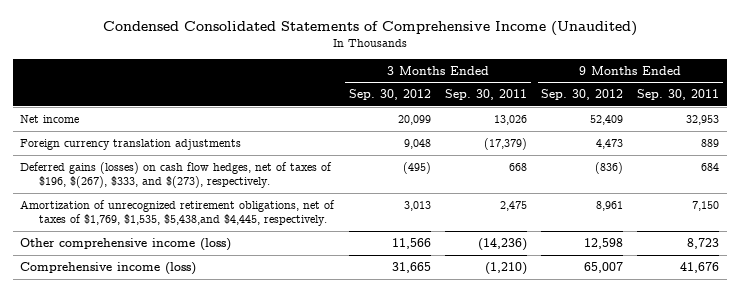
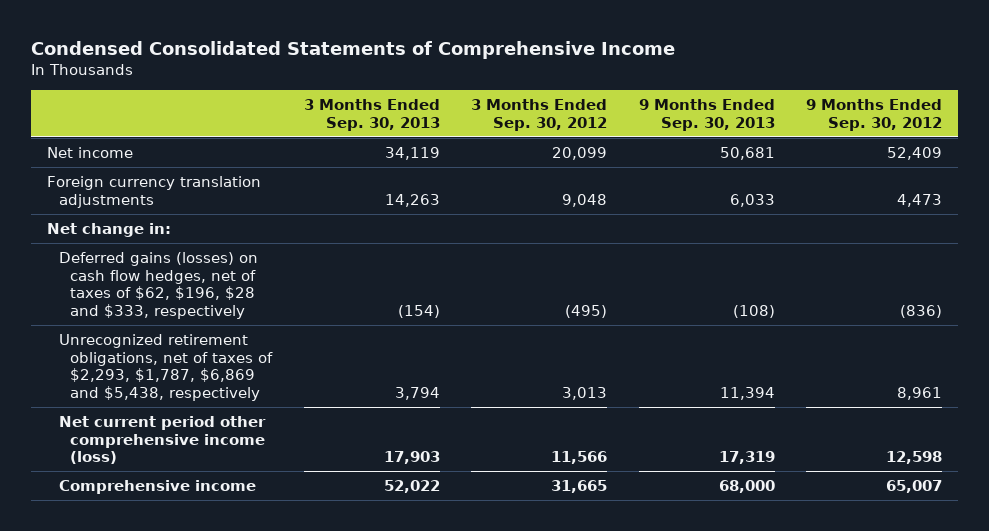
[102,21,637,37] Condensed Consolidated Statements of Comprehensive Income (Unaudited) -> [31,40,676,59] Condensed Consolidated Statements of Comprehensive Income
[444,89,527,101] Sep. 30, 2011 -> none
[637,89,720,101] Sep. 30, 2011 -> none
none -> [303,99,440,131] 3 Months Ended Sep. 30, 2013
none -> [638,99,775,131] 9 Months Ended Sep. 30, 2013
none -> [46,223,171,238] Net change in:
[20,161,333,189] Deferred gains (losses) on cash flow hedges, net of taxes of $196, $(267), $333, and $(273), respectively. -> [58,252,258,319] Deferred gains (losses) on cash flow hedges, net of taxes of $62, $196, $28 and $333, respectively
[20,199,336,227] Amortization of unrecognized retirement obligations, net of taxes of $1,769, $1,535, $5,438,and $4,445, respectively. -> [58,334,274,401] Unrecognized retirement obligations, net of taxes of $2,293, $1,787, $6,869 and $5,438, respectively
[20,237,232,251] Other comprehensive income (loss) -> [58,416,266,465] Net current period other comprehensive income (loss)
[20,261,197,275] Comprehensive income (loss) -> [58,480,256,495] Comprehensive income

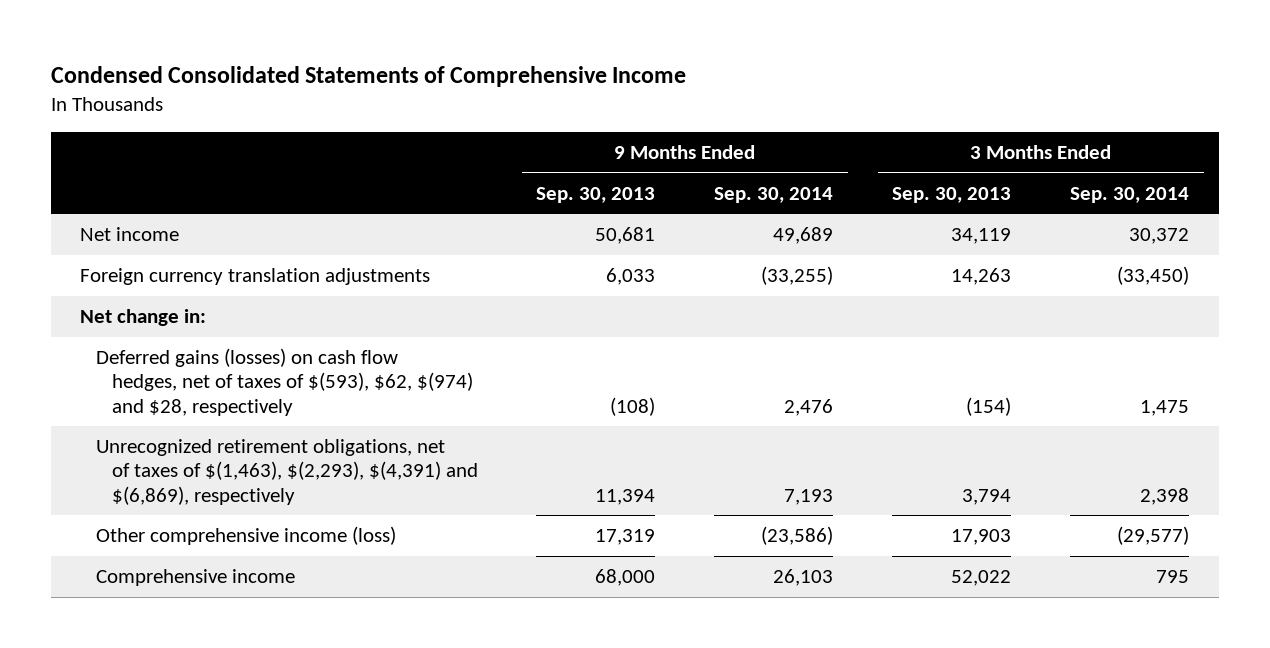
[471,99,608,131] 3 Months Ended Sep. 30, 2012 -> none
[806,99,943,131] 9 Months Ended Sep. 30, 2012 -> none
none -> [714,186,834,203] Sep. 30, 2014
none -> [1070,186,1190,203] Sep. 30, 2014
[58,252,258,319] Deferred gains (losses) on cash flow hedges, net of taxes of $62, $196, $28 and $333, respectively -> [95,348,473,416] Deferred gains (losses) on cash flow hedges, net of taxes of $(593), $62, $(974) and $28, respectively
[58,334,274,401] Unrecognized retirement obligations, net of taxes of $2,293, $1,787, $6,869 and $5,438, respectively -> [95,439,478,505] Unrecognized retirement obligations, net of taxes of $(1,463), $(2,293), $(4,391) and $(6,869), respectively
[58,416,266,465] Net current period other comprehensive income (loss) -> [95,526,396,546] Other comprehensive income (loss)

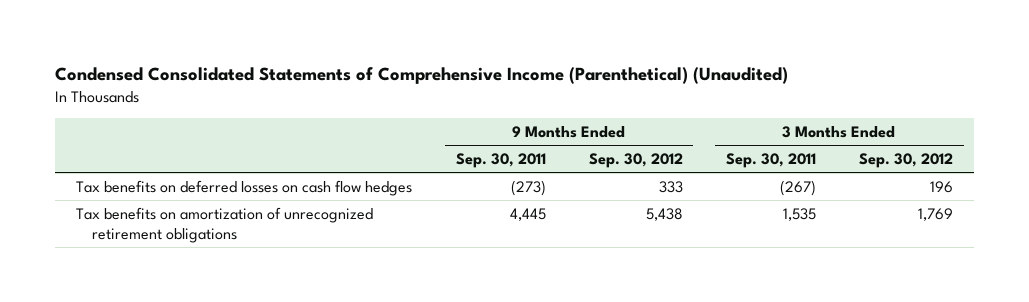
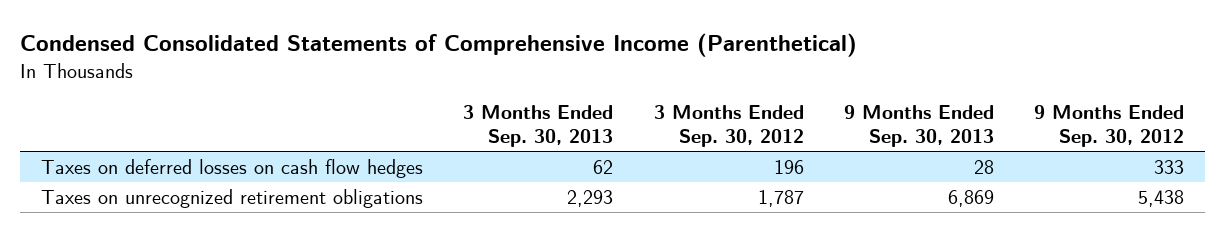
[54,67,788,85] Condensed Consolidated Statements of Comprehensive Income (Parenthetical) (Unaudited) -> [20,33,858,58] Condensed Consolidated Statements of Comprehensive Income (Parenthetical)
[455,152,546,168] Sep. 30, 2011 -> none
[725,152,816,168] Sep. 30, 2011 -> none
none -> [463,105,614,148] 3 Months Ended Sep. 30, 2013
none -> [843,105,994,148] 9 Months Ended Sep. 30, 2013
[76,179,413,196] Tax benefits on deferred losses on cash flow hedges -> [40,158,423,178] Taxes on deferred losses on cash flow hedges
[76,206,374,243] Tax benefits on amortization of unrecognized retirement obligations -> [40,188,423,208] Taxes on unrecognized retirement obligations
[917,207,953,221] 1,769 -> [757,189,804,207] 1,787

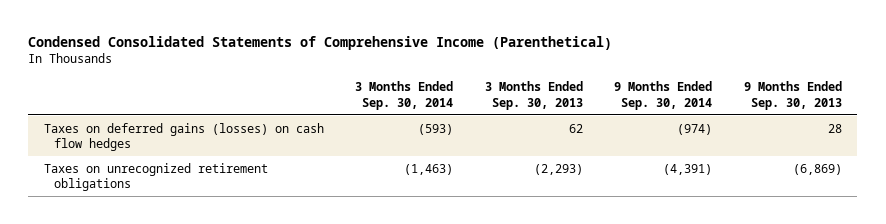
[653,105,804,148] 3 Months Ended Sep. 30, 2012 -> none
[1034,105,1185,148] 9 Months Ended Sep. 30, 2012 -> none
none -> [355,81,454,110] 3 Months Ended Sep. 30, 2014
none -> [614,81,713,110] 9 Months Ended Sep. 30, 2014
[40,158,423,178] Taxes on deferred losses on cash flow hedges -> [43,122,324,151] Taxes on deferred gains (losses) on cash flow hedges
[567,189,614,207] 2,293 -> [533,163,583,175] (2,293)
[947,189,994,207] 6,869 -> [792,163,842,175] (6,869)

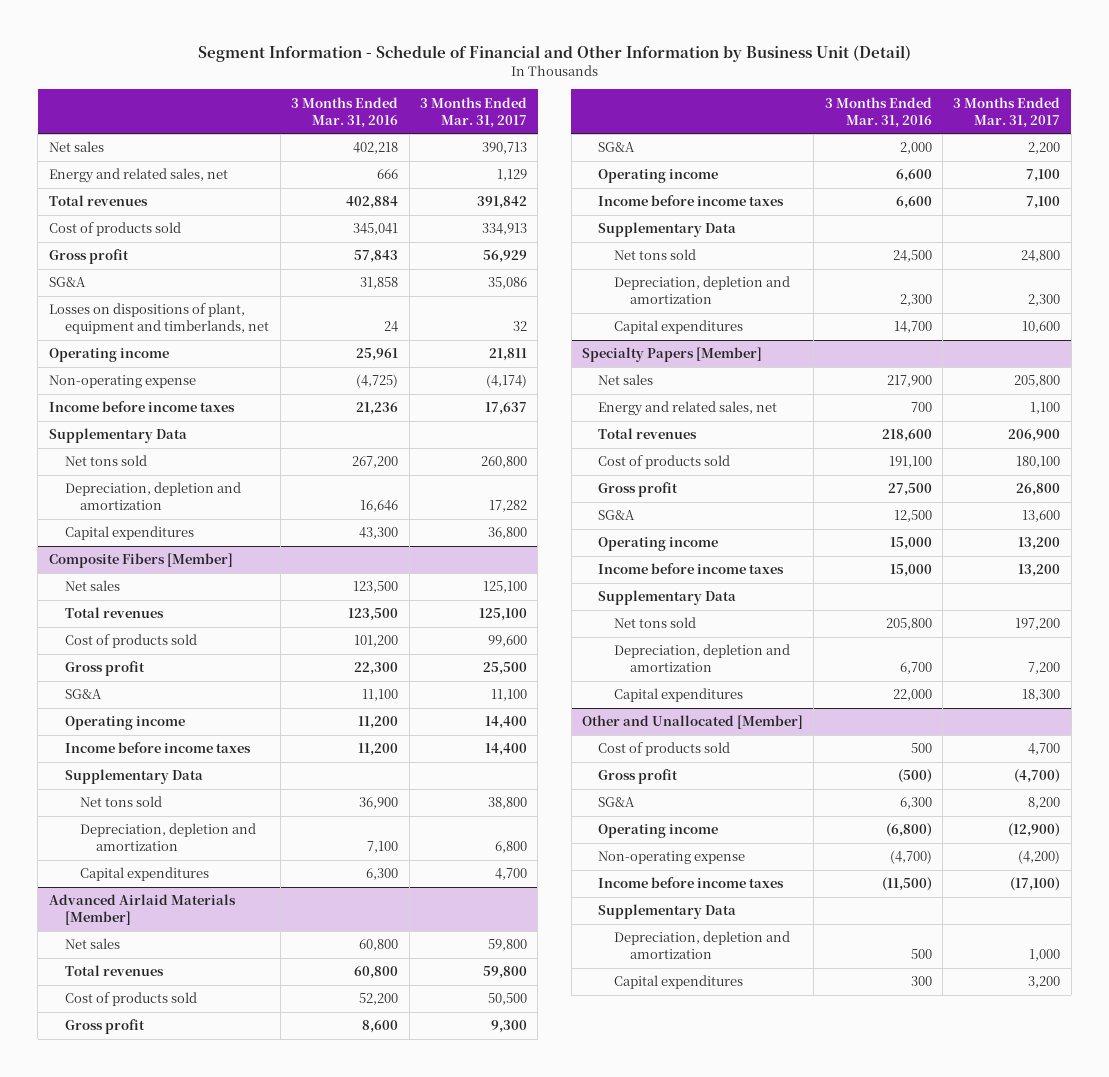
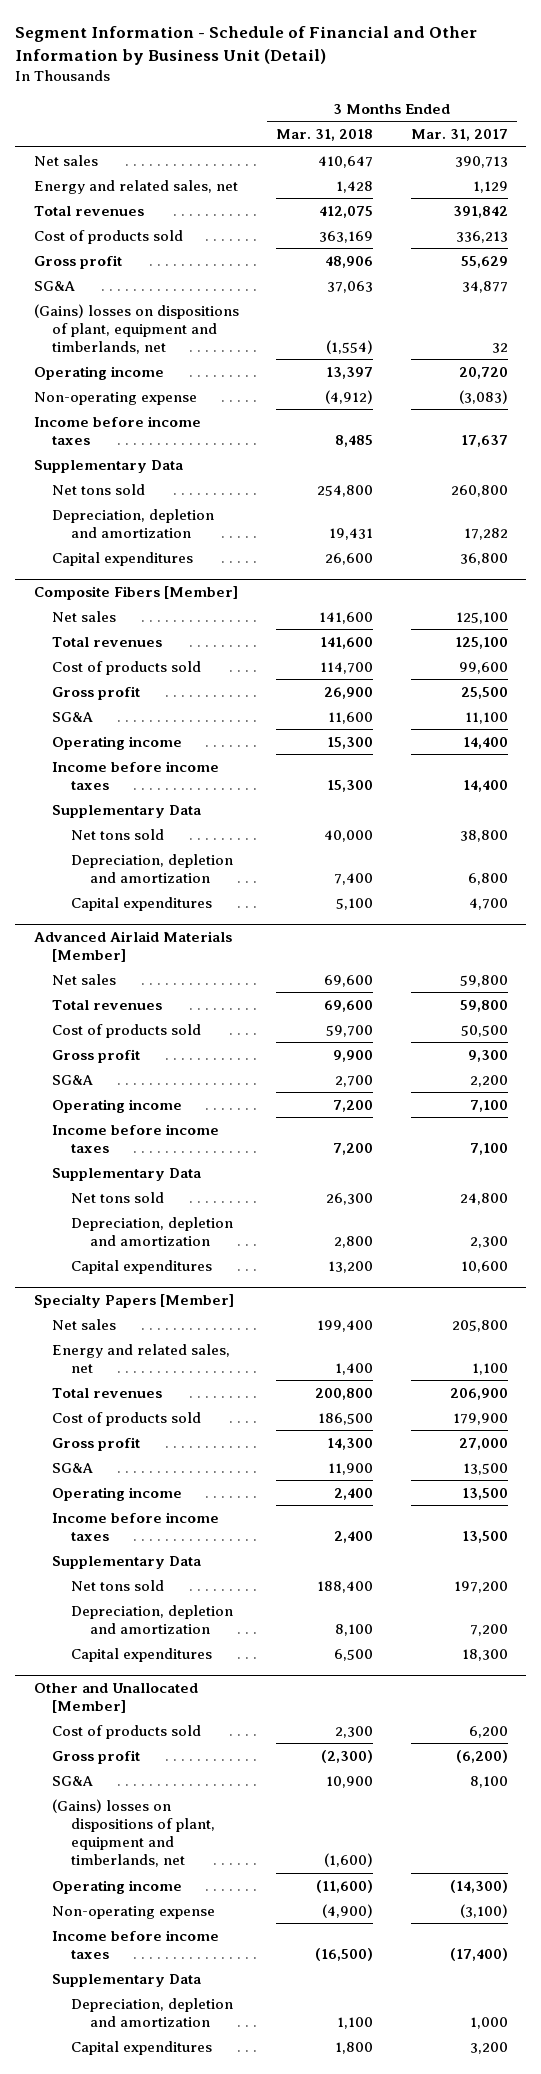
[291,96,399,128] 3 Months Ended Mar. 31, 2016 -> none
none -> [276,129,374,142] Mar. 31, 2018
[482,223,528,236] 334,913 -> [455,230,508,243] 336,213
[483,250,528,264] 56,929 -> [460,255,508,268] 55,629
[488,277,528,290] 35,086 -> [461,280,508,293] 34,877
[48,303,269,335] Losses on dispositions of plant, equipment and timberlands, net -> [33,303,239,354] (Gains) losses on dispositions of plant, equipment and timberlands, net
[489,348,528,362] 21,811 -> [458,366,508,379] 20,720
[486,374,528,389] (4,174) -> [458,389,508,404] (3,083)
[1016,456,1061,469] 180,100 -> [452,1412,508,1425] 179,900
[1016,483,1061,497] 26,800 -> [458,1437,508,1450] 27,000
[1022,510,1061,523] 13,600 -> [462,1462,508,1475] 13,500
[1018,537,1061,551] 13,200 -> [461,1487,508,1500] 13,500
[1018,564,1061,578] 13,200 -> [461,1530,508,1543] 13,500
[1028,743,1061,756] 4,700 -> [468,1725,508,1738] 6,200
[1014,769,1061,784] (4,700) -> [455,1749,508,1763] (6,200)
[1028,797,1061,810] 8,200 -> [469,1775,508,1788] 8,100
none -> [52,1798,216,1868] (Gains) losses on dispositions of plant, equipment and timberlands, net
[1008,823,1061,838] (12,900) -> [449,1879,508,1893] (14,300)
[1018,850,1061,865] (4,200) -> [459,1903,508,1918] (3,100)
[1010,877,1061,892] (17,100) -> [449,1947,508,1961] (17,400)

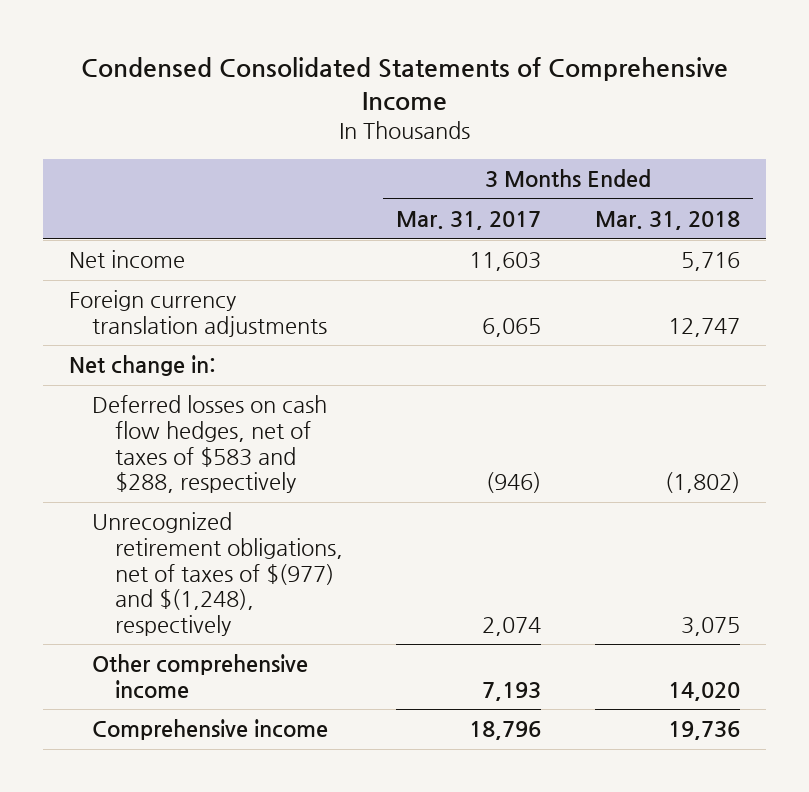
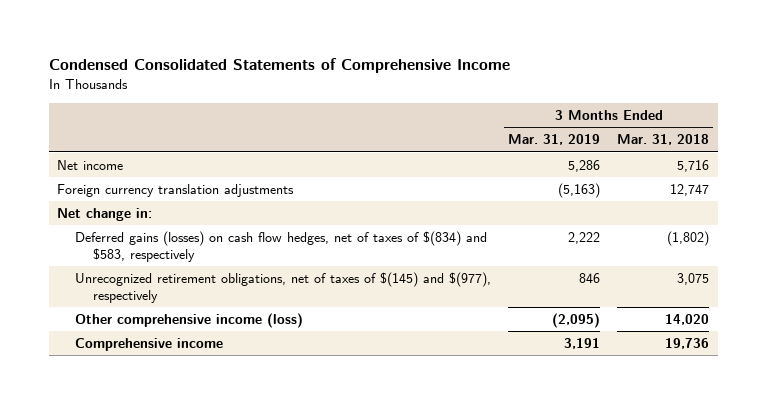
[396,211,542,231] Mar. 31, 2017 -> none
none -> [508,134,601,146] Mar. 31, 2019
[92,395,328,494] Deferred losses on cash flow hedges, net of taxes of $583 and $288, respectively -> [75,230,488,262] Deferred gains (losses) on cash flow hedges, net of taxes of $(834) and $583, respectively
[92,512,344,636] Unrecognized retirement obligations, net of taxes of $(977) and $(1,248), respectively -> [75,271,492,303] Unrecognized retirement obligations, net of taxes of $(145) and $(977), respectively
[92,654,309,699] Other comprehensive income -> [75,312,304,328] Other comprehensive income (loss)

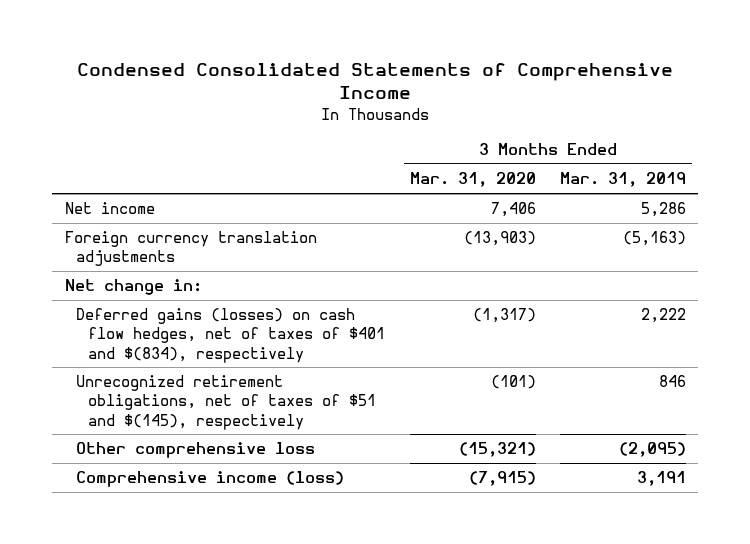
[617,134,710,146] Mar. 31, 2018 -> none
none -> [409,172,536,188] Mar. 31, 2020
[75,230,488,262] Deferred gains (losses) on cash flow hedges, net of taxes of $(834) and $583, respectively -> [76,308,386,363] Deferred gains (losses) on cash flow hedges, net of taxes of $401 and $(834), respectively
[75,271,492,303] Unrecognized retirement obligations, net of taxes of $(145) and $(977), respectively -> [76,375,377,430] Unrecognized retirement obligations, net of taxes of $51 and $(145), respectively
[75,312,304,328] Other comprehensive income (loss) -> [76,442,316,459] Other comprehensive loss
[75,337,224,351] Comprehensive income -> [76,471,345,488] Comprehensive income (loss)

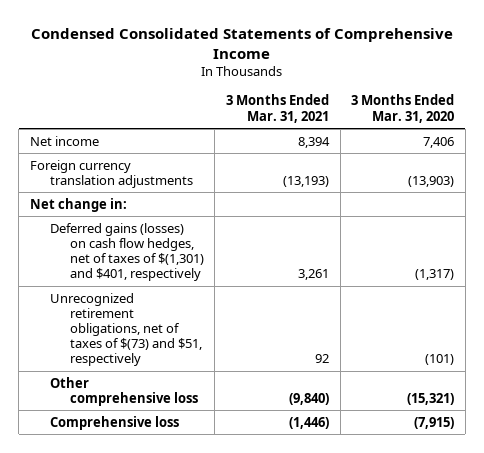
[559,172,686,188] Mar. 31, 2019 -> none
none -> [226,94,330,123] 3 Months Ended Mar. 31, 2021
[76,308,386,363] Deferred gains (losses) on cash flow hedges, net of taxes of $401 and $(834), respectively -> [49,222,204,282] Deferred gains (losses) on cash flow hedges, net of taxes of $(1,301) and $401, respectively
[76,375,377,430] Unrecognized retirement obligations, net of taxes of $51 and $(145), respectively -> [49,292,202,367] Unrecognized retirement obligations, net of taxes of $(73) and $51, respectively
[76,471,345,488] Comprehensive income (loss) -> [49,415,179,430] Comprehensive loss

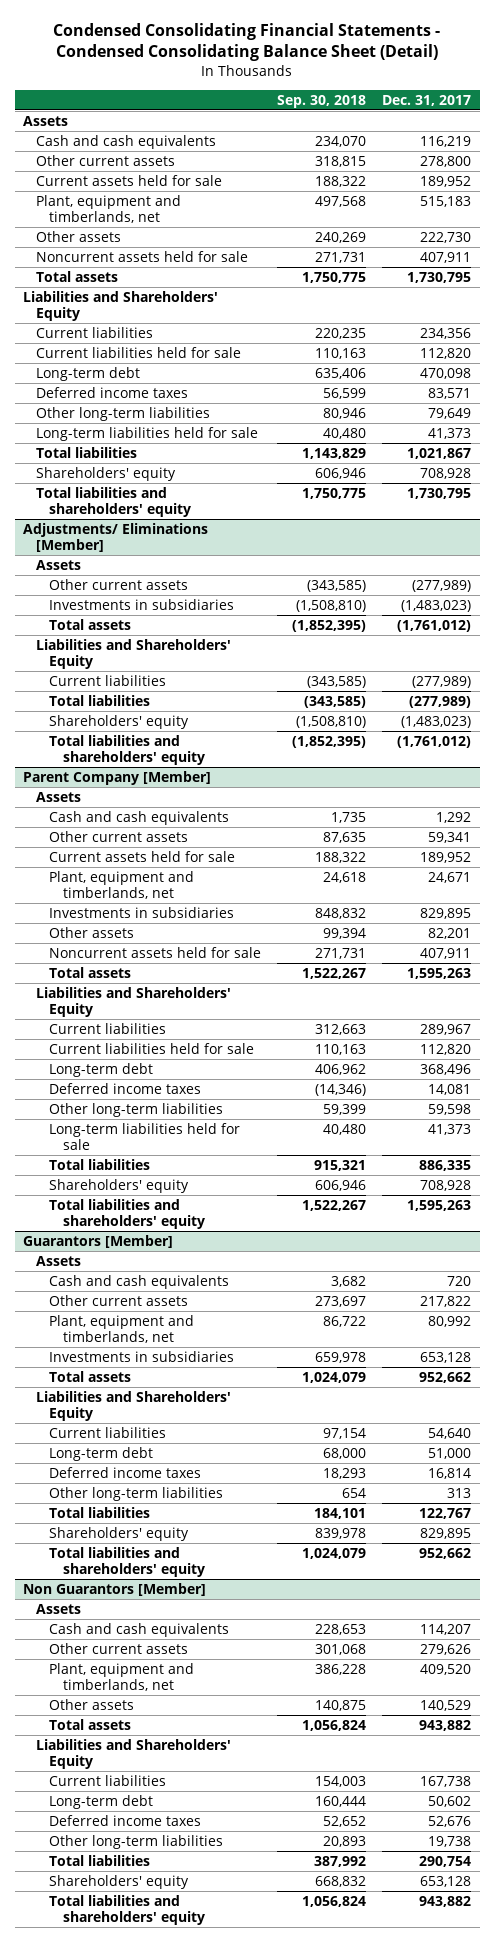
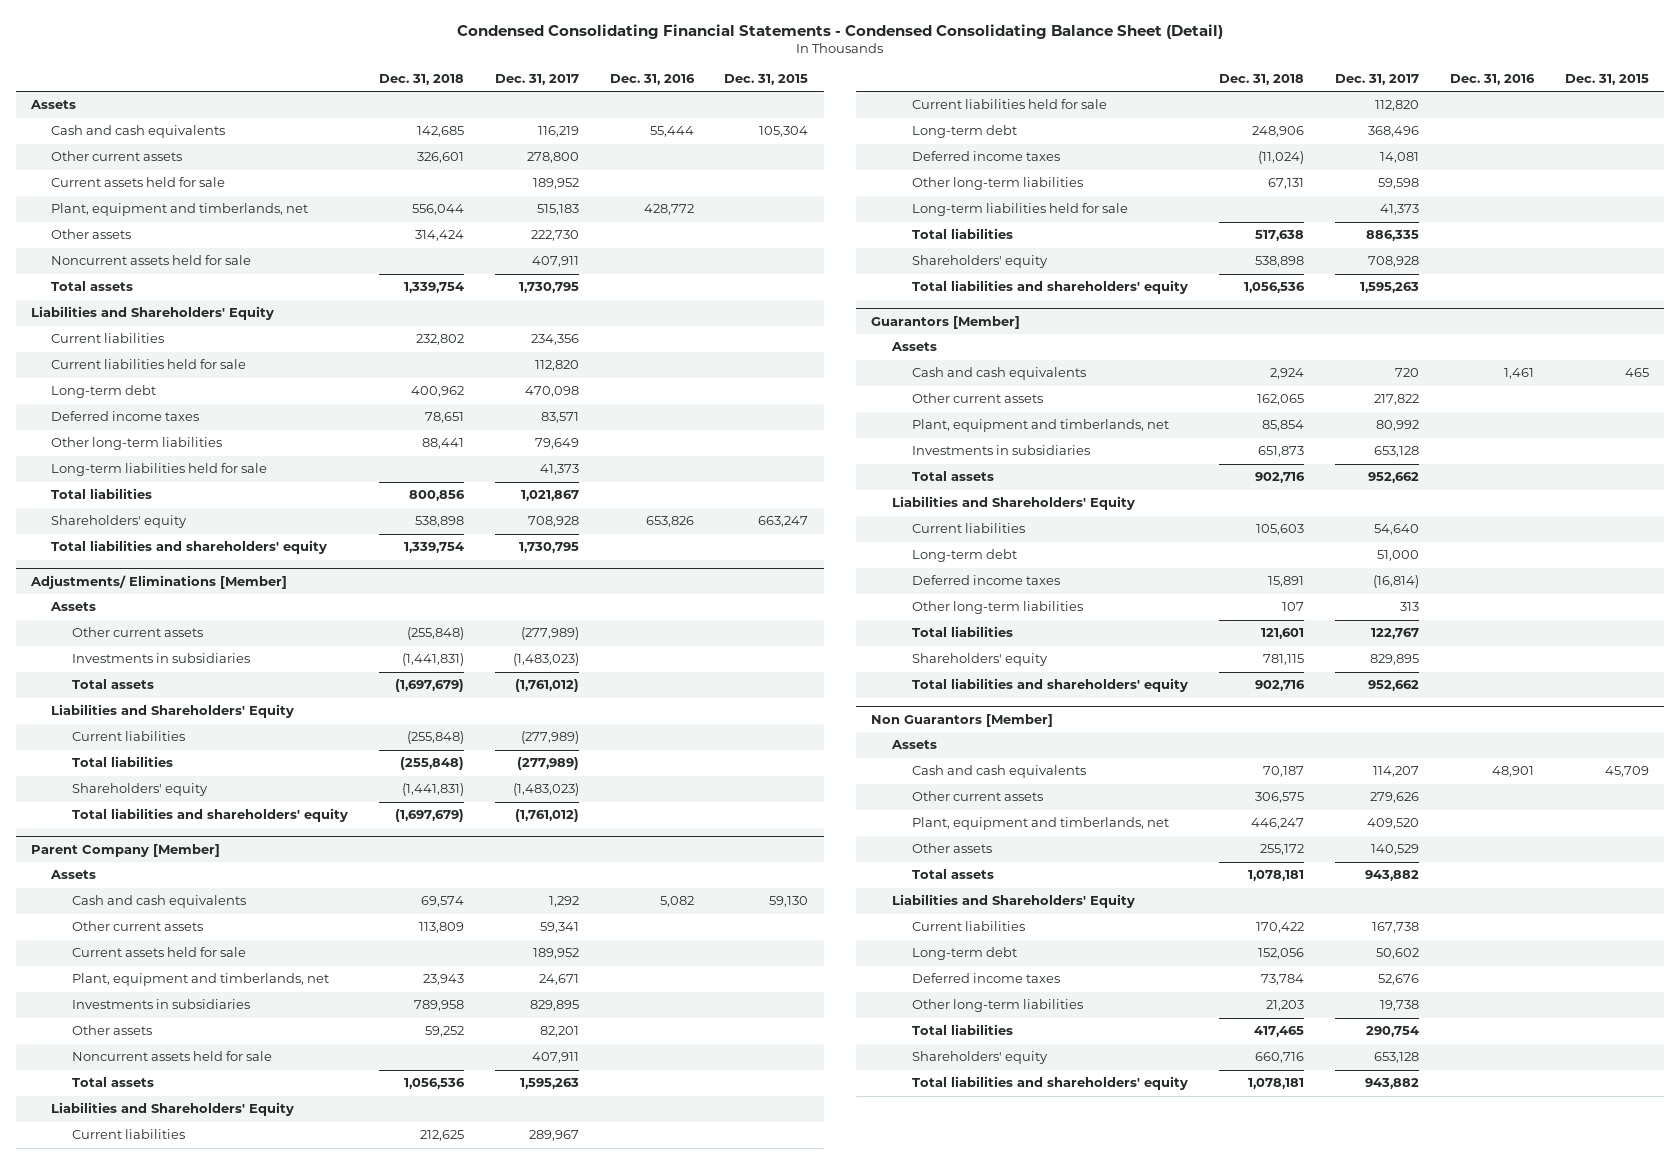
[277,94,367,108] Sep. 30, 2018 -> none
none -> [378,74,464,86] Dec. 31, 2018
none -> [609,74,695,86] Dec. 31, 2016
none -> [724,74,809,86] Dec. 31, 2015
[428,1467,472,1479] 16,814 -> [1372,575,1419,589] (16,814)

